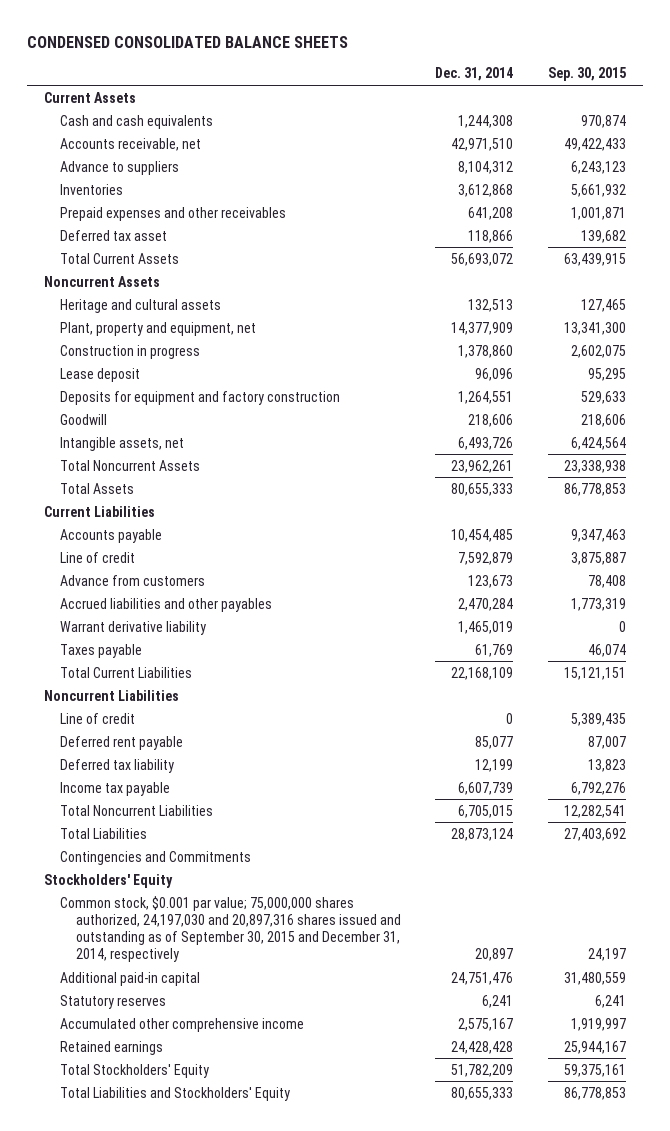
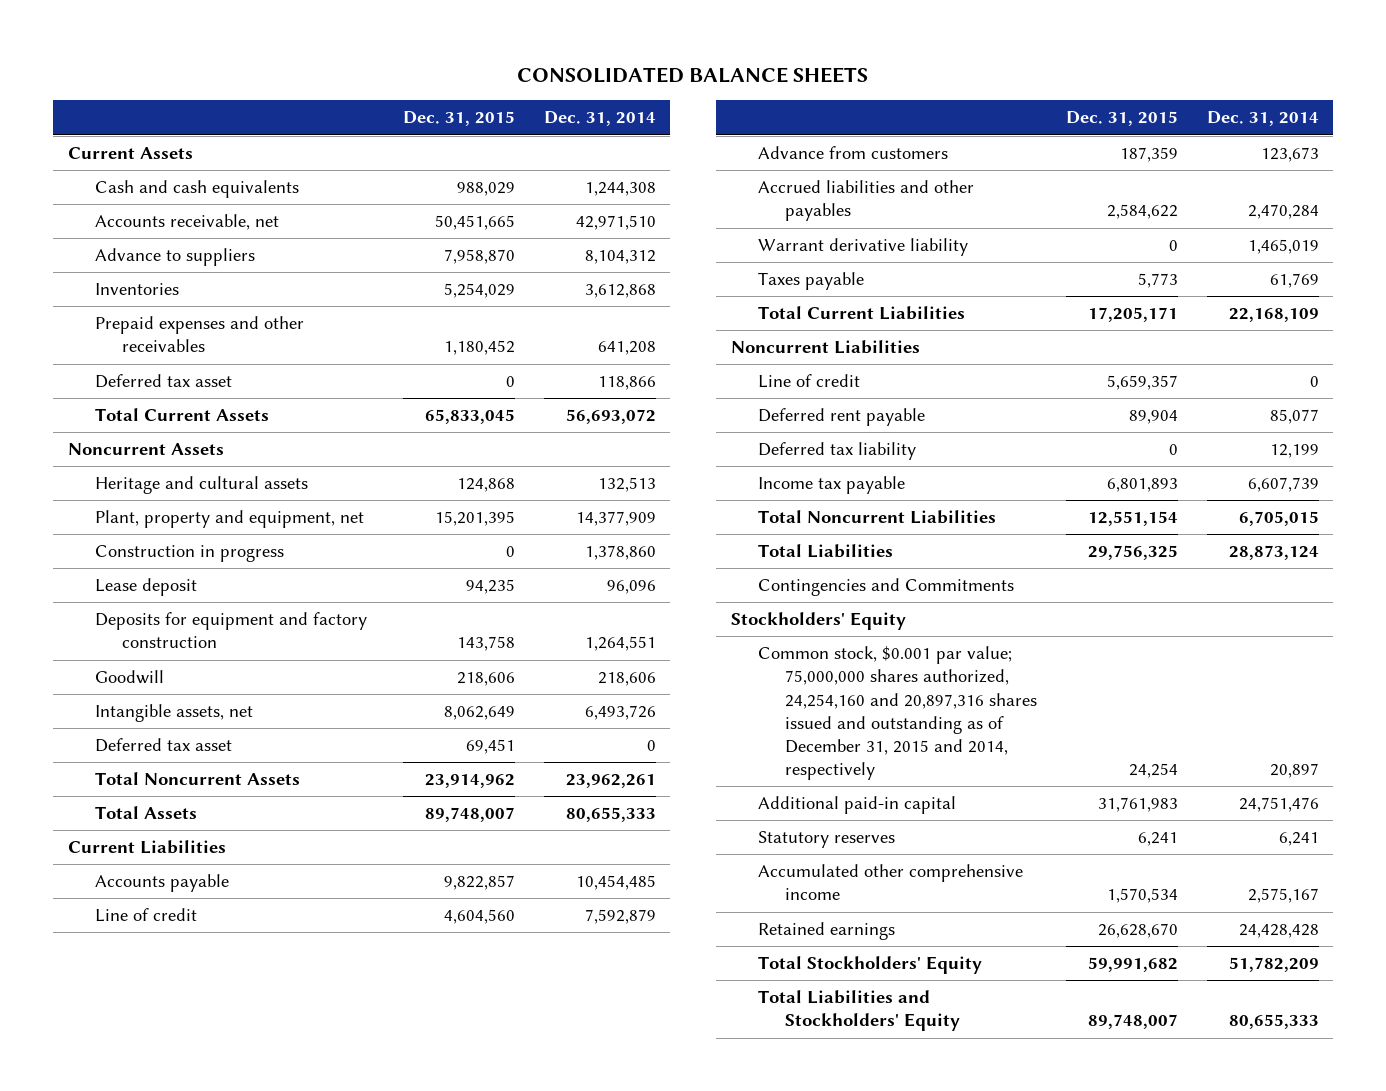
[26,36,348,49] CONDENSED CONSOLIDATED BALANCE SHEETS -> [517,66,869,83] CONSOLIDATED BALANCE SHEETS
[547,67,626,82] Sep. 30, 2015 -> none
none -> [402,111,515,127] Dec. 31, 2015
none -> [94,738,232,753] Deferred tax asset
[59,895,401,962] Common stock, $0.001 par value; 75,000,000 shares authorized, 24,197,030 and 20,897,316 shares issued and outstanding as of September 30, 2015 and December 31, 2014, respectively -> [757,646,1037,781] Common stock, $0.001 par value; 75,000,000 shares authorized, 24,254,160 and 20,897,316 shares issued and outstanding as of December 31, 2015 and 2014, respectively

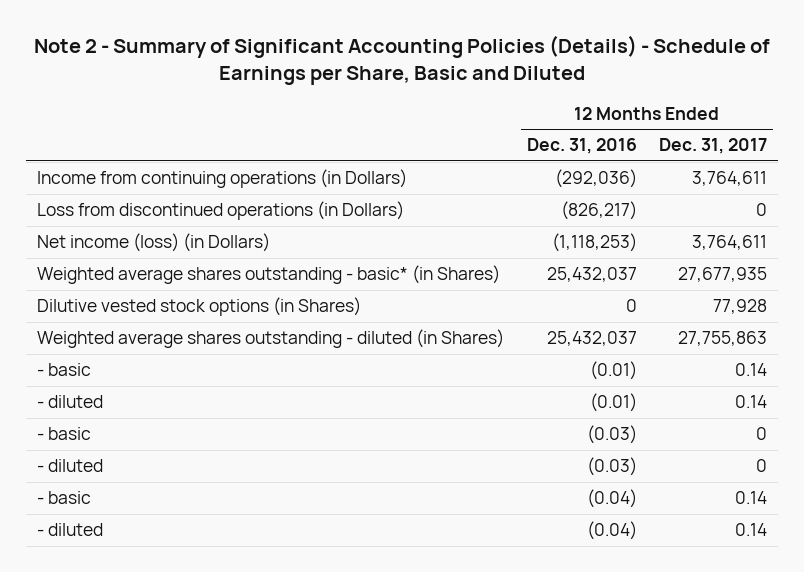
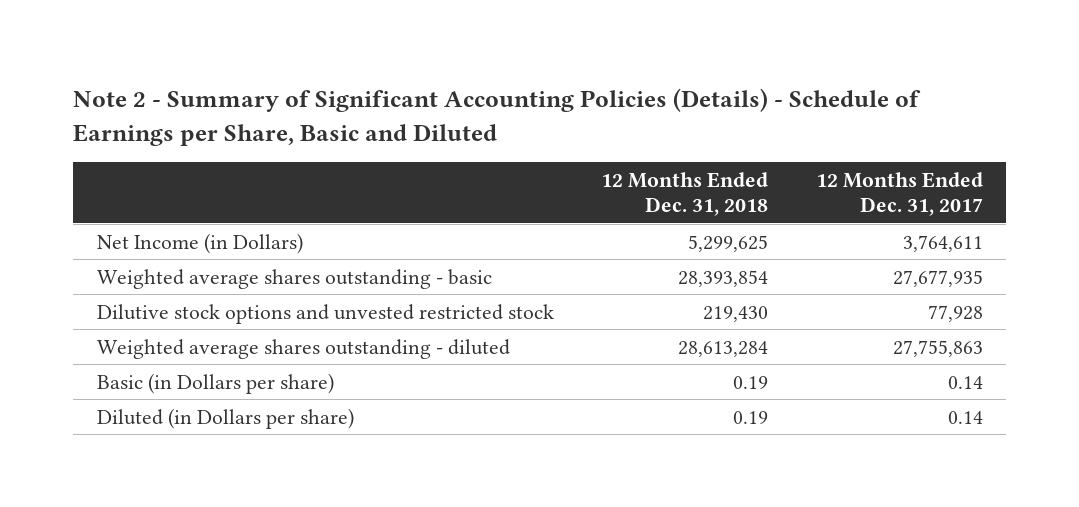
[526,138,637,155] Dec. 31, 2016 -> none
none -> [601,172,769,217] 12 Months Ended Dec. 31, 2018
[37,169,408,189] Income from continuing operations (in Dollars) -> none
[37,201,405,221] Loss from discontinued operations (in Dollars) -> none
[37,363,92,377] - basic -> none
[37,395,104,409] - diluted -> none
[37,427,92,441] - basic -> none
[37,459,104,473] - diluted -> none
[37,233,271,253] Net income (loss) (in Dollars) -> [96,232,303,254] Net Income (in Dollars)
[37,265,501,285] Weighted average shares outstanding - basic* (in Shares) -> [96,268,492,289] Weighted average shares outstanding - basic
[37,297,362,317] Dilutive vested stock options (in Shares) -> [96,303,554,324] Dilutive stock options and unvested restricted stock
[37,329,505,349] Weighted average shares outstanding - diluted (in Shares) -> [96,338,510,359] Weighted average shares outstanding - diluted
[37,491,92,505] - basic -> [96,372,334,394] Basic (in Dollars per share)
[37,523,104,537] - diluted -> [96,407,354,429] Diluted (in Dollars per share)

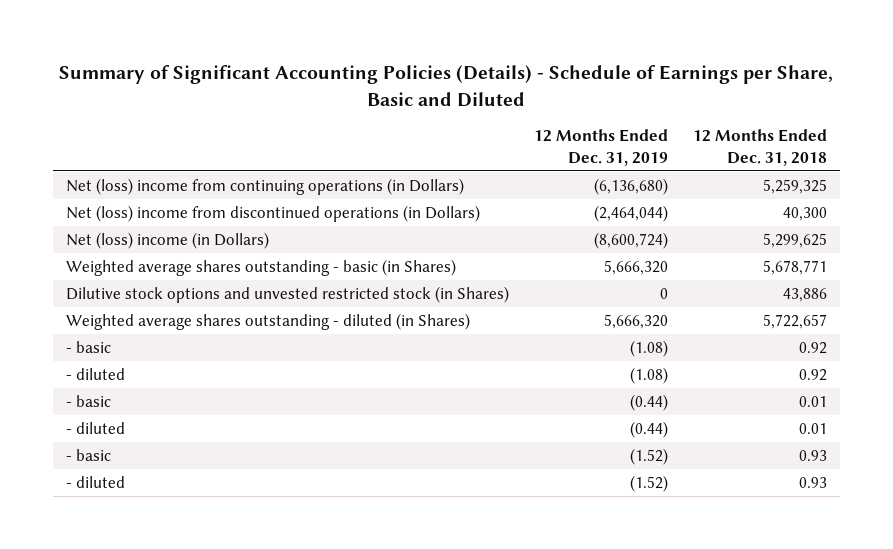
[73,87,922,146] Note 2 - Summary of Significant Accounting Policies (Details) - Schedule of Earnings per Share, Basic and Diluted -> [59,65,834,107] Summary of Significant Accounting Policies (Details) - Schedule of Earnings per Share, Basic and Diluted
[815,172,983,217] 12 Months Ended Dec. 31, 2017 -> none
none -> [533,129,668,166] 12 Months Ended Dec. 31, 2019
none -> [65,177,464,195] Net (loss) income from continuing operations (in Dollars)
none -> [65,204,480,222] Net (loss) income from discontinued operations (in Dollars)
[96,232,303,254] Net Income (in Dollars) -> [65,231,269,249] Net (loss) income (in Dollars)
[96,268,492,289] Weighted average shares outstanding - basic -> [65,258,456,276] Weighted average shares outstanding - basic (in Shares)
[678,269,769,287] 28,393,854 -> [763,259,828,275] 5,678,771
[96,303,554,324] Dilutive stock options and unvested restricted stock -> [65,285,509,303] Dilutive stock options and unvested restricted stock (in Shares)
[703,305,769,322] 219,430 -> [783,287,828,302] 43,886
[96,338,510,359] Weighted average shares outstanding - diluted -> [65,312,470,330] Weighted average shares outstanding - diluted (in Shares)
[678,340,769,357] 28,613,284 -> [763,313,828,329] 5,722,657
none -> [65,340,111,353] - basic
none -> [65,367,125,380] - diluted
none -> [65,394,111,407] - basic
none -> [65,421,125,434] - diluted
[96,372,334,394] Basic (in Dollars per share) -> [65,448,111,461] - basic
[733,375,769,389] 0.19 -> [799,449,828,461] 0.93
[96,407,354,429] Diluted (in Dollars per share) -> [65,475,125,488] - diluted
[733,410,769,424] 0.19 -> [799,476,828,488] 0.93

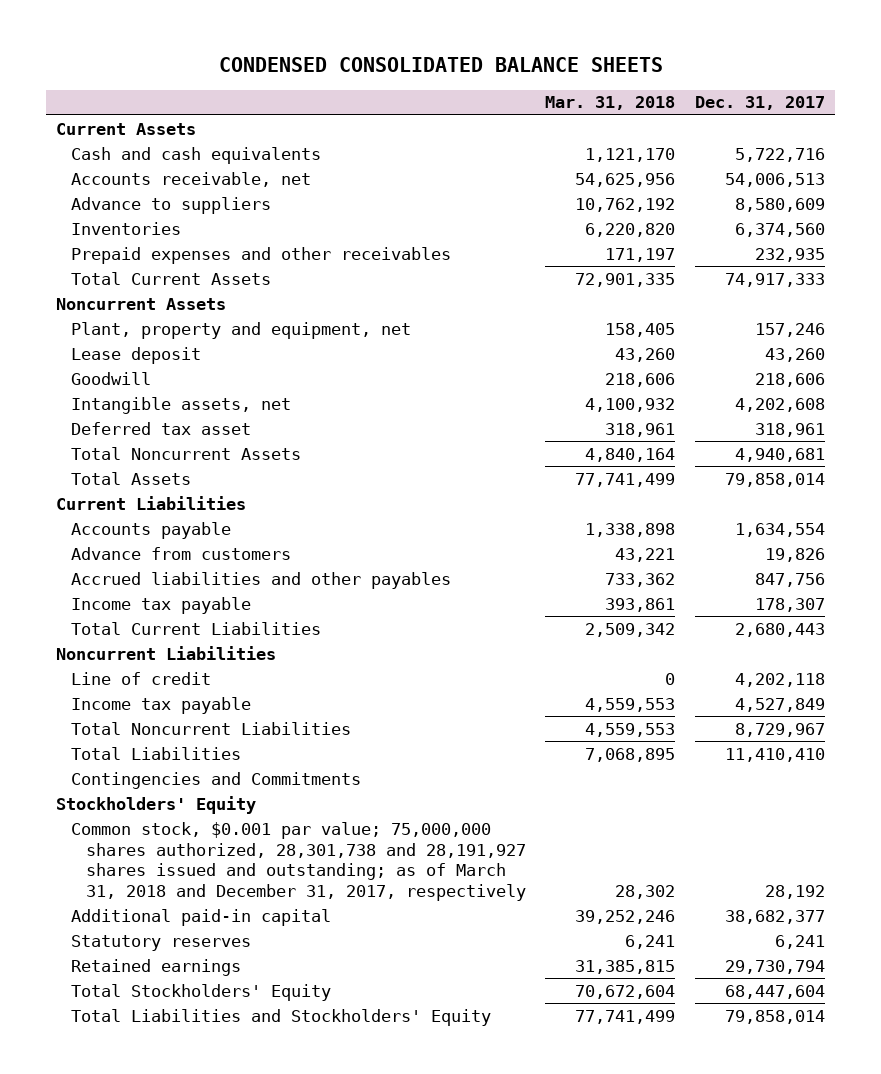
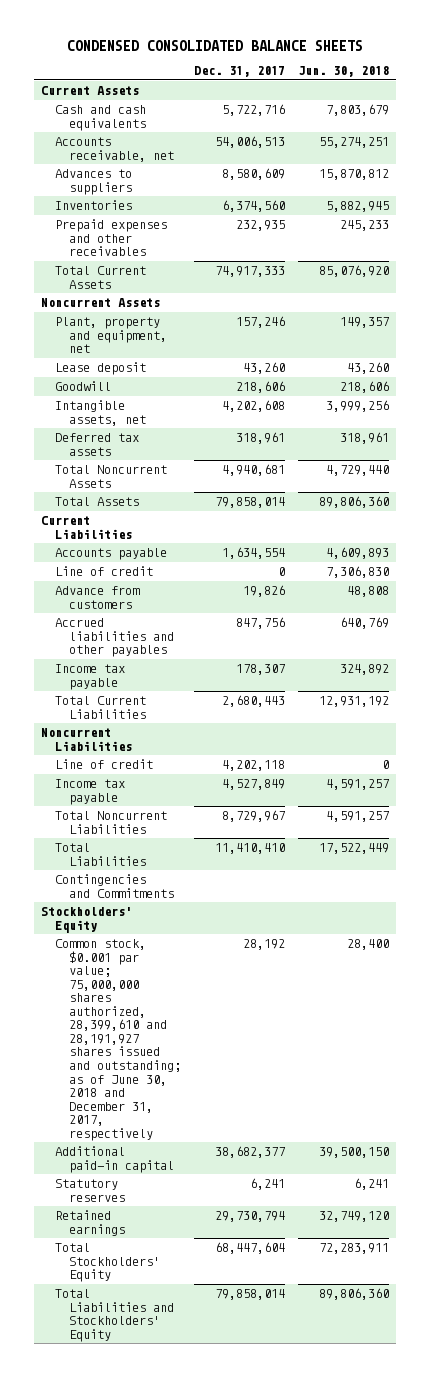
[545,96,676,111] Mar. 31, 2018 -> none
none -> [298,66,390,78] Jun. 30, 2018
[70,196,271,214] Advance to suppliers -> [54,169,132,195] Advances to suppliers
[70,421,251,435] Deferred tax asset -> [54,433,139,456] Deferred tax assets
none -> [54,566,153,577] Line of credit
[70,821,526,902] Common stock, $0.001 par value; 75,000,000 shares authorized, 28,301,738 and 28,191,927 shares issued and outstanding; as of March 31, 2018 and December 31, 2017, respectively -> [54,939,181,1141] Common stock, $0.001 par value; 75,000,000 shares authorized, 28,399,610 and 28,191,927 shares issued and outstanding; as of June 30, 2018 and December 31, 2017, respectively

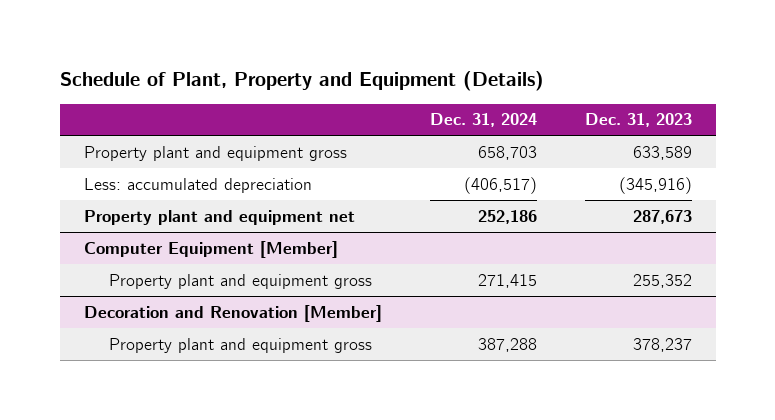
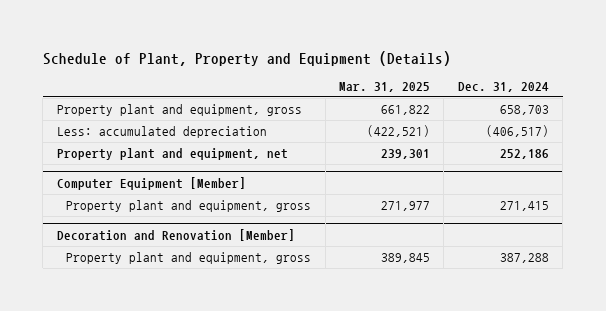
[584,113,692,128] Dec. 31, 2023 -> none
none -> [339,82,431,93] Mar. 31, 2025
[83,145,347,161] Property plant and equipment gross -> [56,103,302,116] Property plant and equipment, gross
[83,209,355,225] Property plant and equipment net -> [56,147,288,160] Property plant and equipment, net
[109,273,373,289] Property plant and equipment gross -> [66,199,312,212] Property plant and equipment, gross
[109,337,373,353] Property plant and equipment gross -> [66,251,312,264] Property plant and equipment, gross

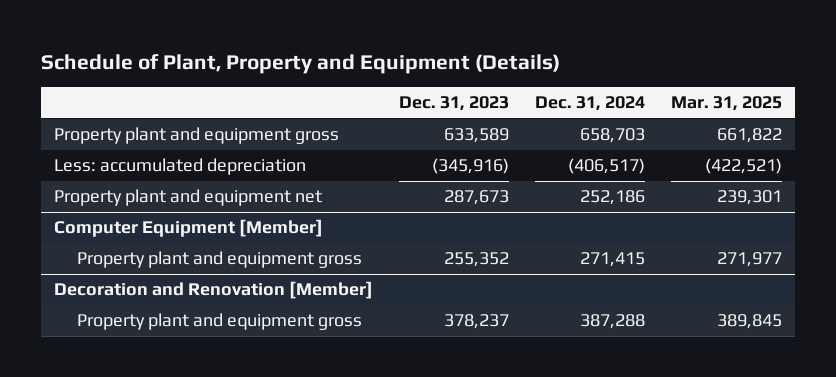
none -> [398,96,509,112] Dec. 31, 2023
[56,103,302,116] Property plant and equipment, gross -> [53,127,339,145] Property plant and equipment gross
[56,147,288,160] Property plant and equipment, net -> [53,189,322,207] Property plant and equipment net
[66,199,312,212] Property plant and equipment, gross -> [77,251,363,269] Property plant and equipment gross
[66,251,312,264] Property plant and equipment, gross -> [77,313,363,331] Property plant and equipment gross

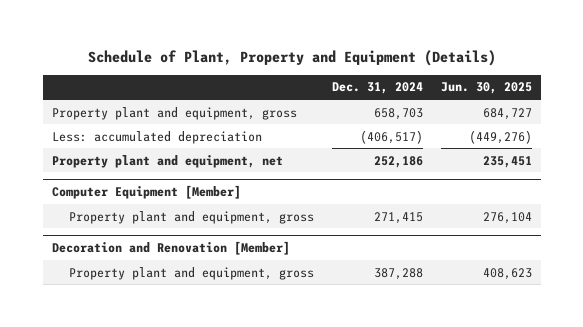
[398,96,509,112] Dec. 31, 2023 -> none
[671,96,783,112] Mar. 31, 2025 -> none
none -> [440,82,532,95] Jun. 30, 2025
[53,127,339,145] Property plant and equipment gross -> [51,106,297,120] Property plant and equipment, gross
[53,189,322,207] Property plant and equipment net -> [51,154,283,168] Property plant and equipment, net
[77,251,363,269] Property plant and equipment gross -> [68,210,314,224] Property plant and equipment, gross
[77,313,363,331] Property plant and equipment gross -> [68,266,314,280] Property plant and equipment, gross

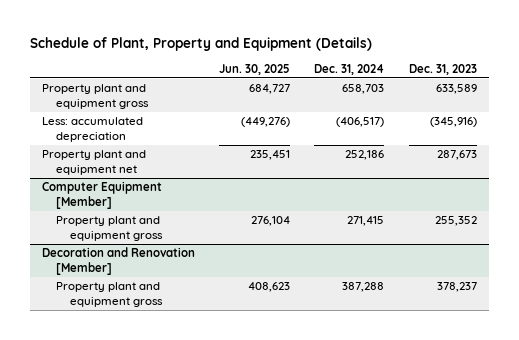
none -> [408,63,477,75] Dec. 31, 2023
[51,106,297,120] Property plant and equipment, gross -> [41,84,149,109] Property plant and equipment gross
[51,154,283,168] Property plant and equipment, net -> [41,150,146,175] Property plant and equipment net
[68,210,314,224] Property plant and equipment, gross -> [55,216,164,241] Property plant and equipment gross
[68,266,314,280] Property plant and equipment, gross -> [55,282,164,307] Property plant and equipment gross

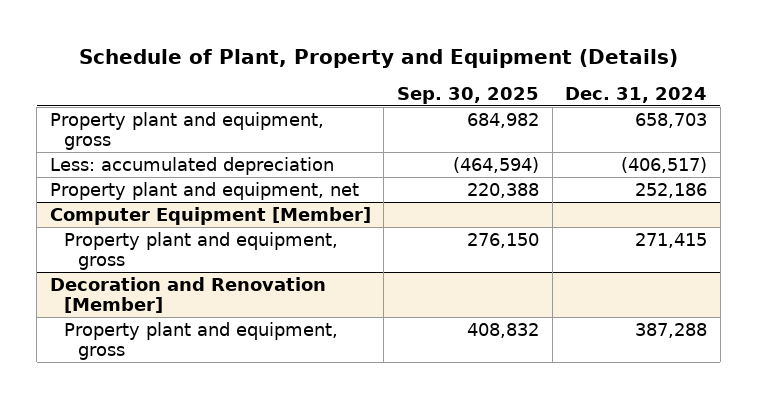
[219,63,291,75] Jun. 30, 2025 -> none
[408,63,477,75] Dec. 31, 2023 -> none
none -> [397,86,540,104] Sep. 30, 2025
[41,84,149,109] Property plant and equipment gross -> [49,111,324,150] Property plant and equipment, gross
[41,150,146,175] Property plant and equipment net -> [49,181,359,200] Property plant and equipment, net
[55,216,164,241] Property plant and equipment gross -> [63,231,338,270] Property plant and equipment, gross
[55,282,164,307] Property plant and equipment gross -> [63,321,338,360] Property plant and equipment, gross

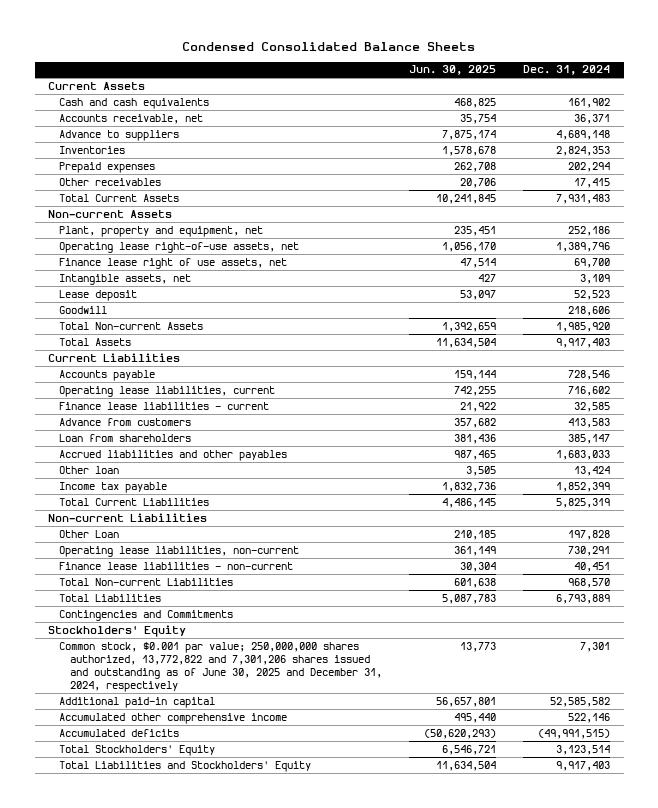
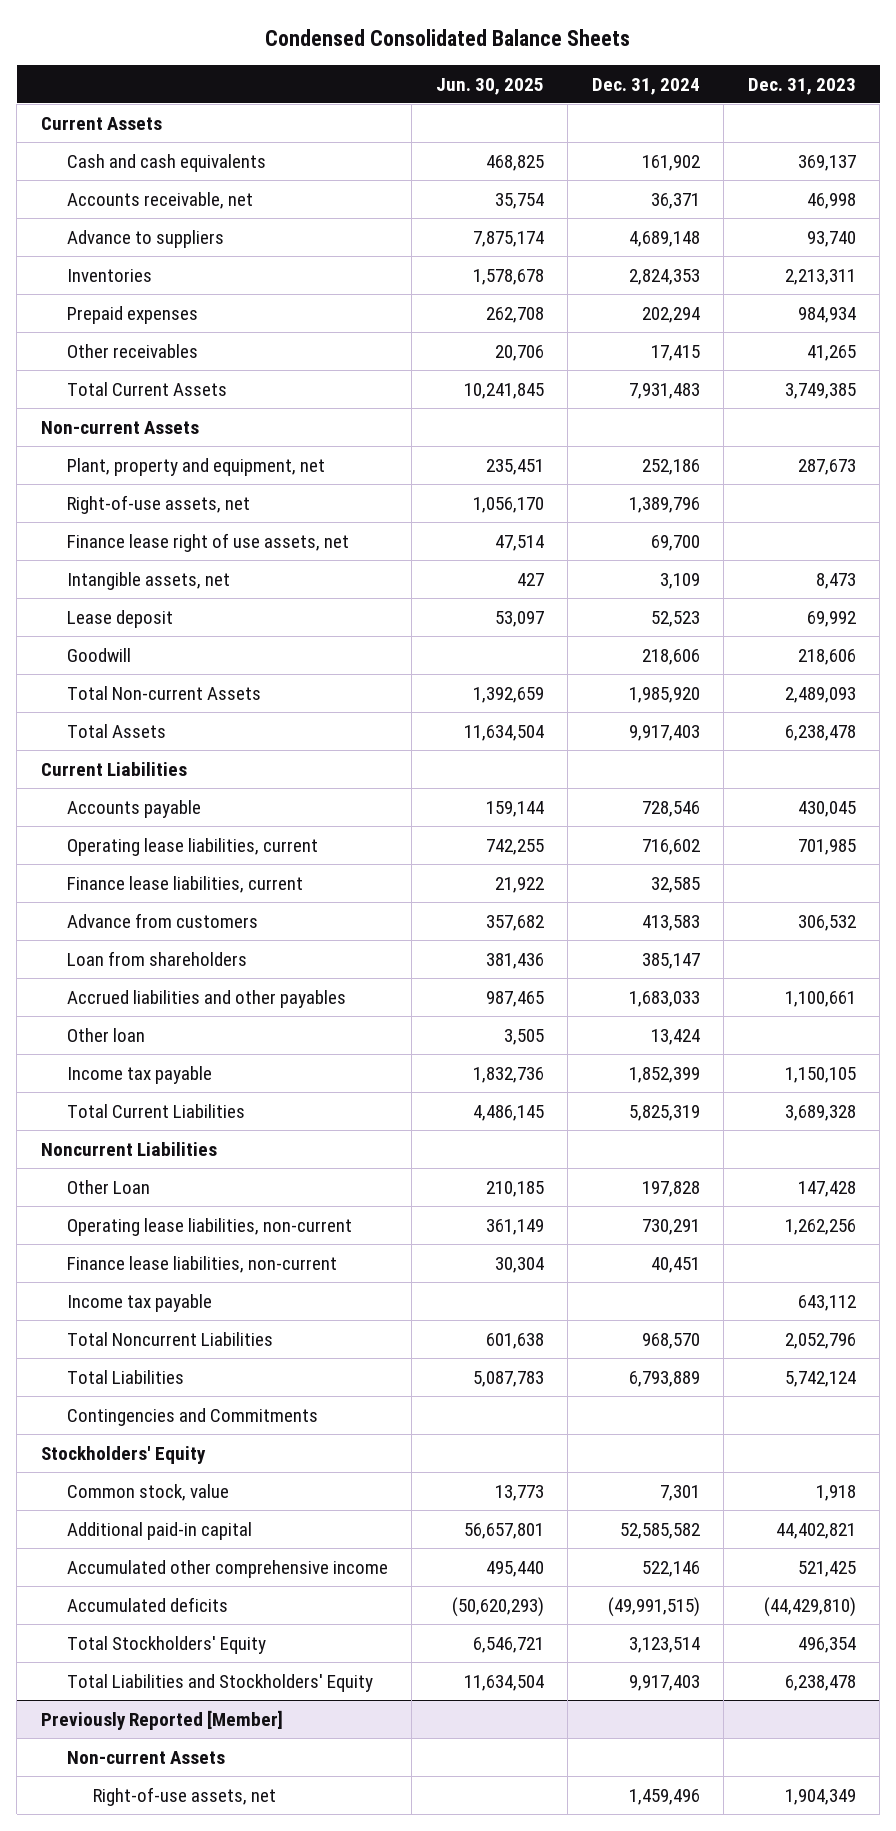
none -> [747,77,856,95] Dec. 31, 2023
[59,241,300,253] Operating lease right-of-use assets, net -> [66,494,250,514] Right-of-use assets, net
[59,401,270,410] Finance lease liabilities - current -> [66,875,303,893] Finance lease liabilities, current
[48,512,208,522] Non-current Liabilities -> [40,1141,217,1156] Noncurrent Liabilities
[59,561,294,570] Finance lease liabilities - non-current -> [66,1255,337,1273] Finance lease liabilities, non-current
none -> [66,1293,212,1312] Income tax payable
[59,577,234,586] Total Non-current Liabilities -> [66,1331,273,1346] Total Noncurrent Liabilities
[59,641,382,693] Common stock, $0.001 par value; 250,000,000 shares authorized, 13,772,822 and 7,301,206 shares issued and outstanding as of June 30, 2025 and December 31, 2024, respectively -> [66,1483,229,1501] Common stock, value
none -> [40,1709,283,1730] Previously Reported [Member]
none -> [66,1750,225,1764] Non-current Assets
none -> [93,1786,277,1806] Right-of-use assets, net

